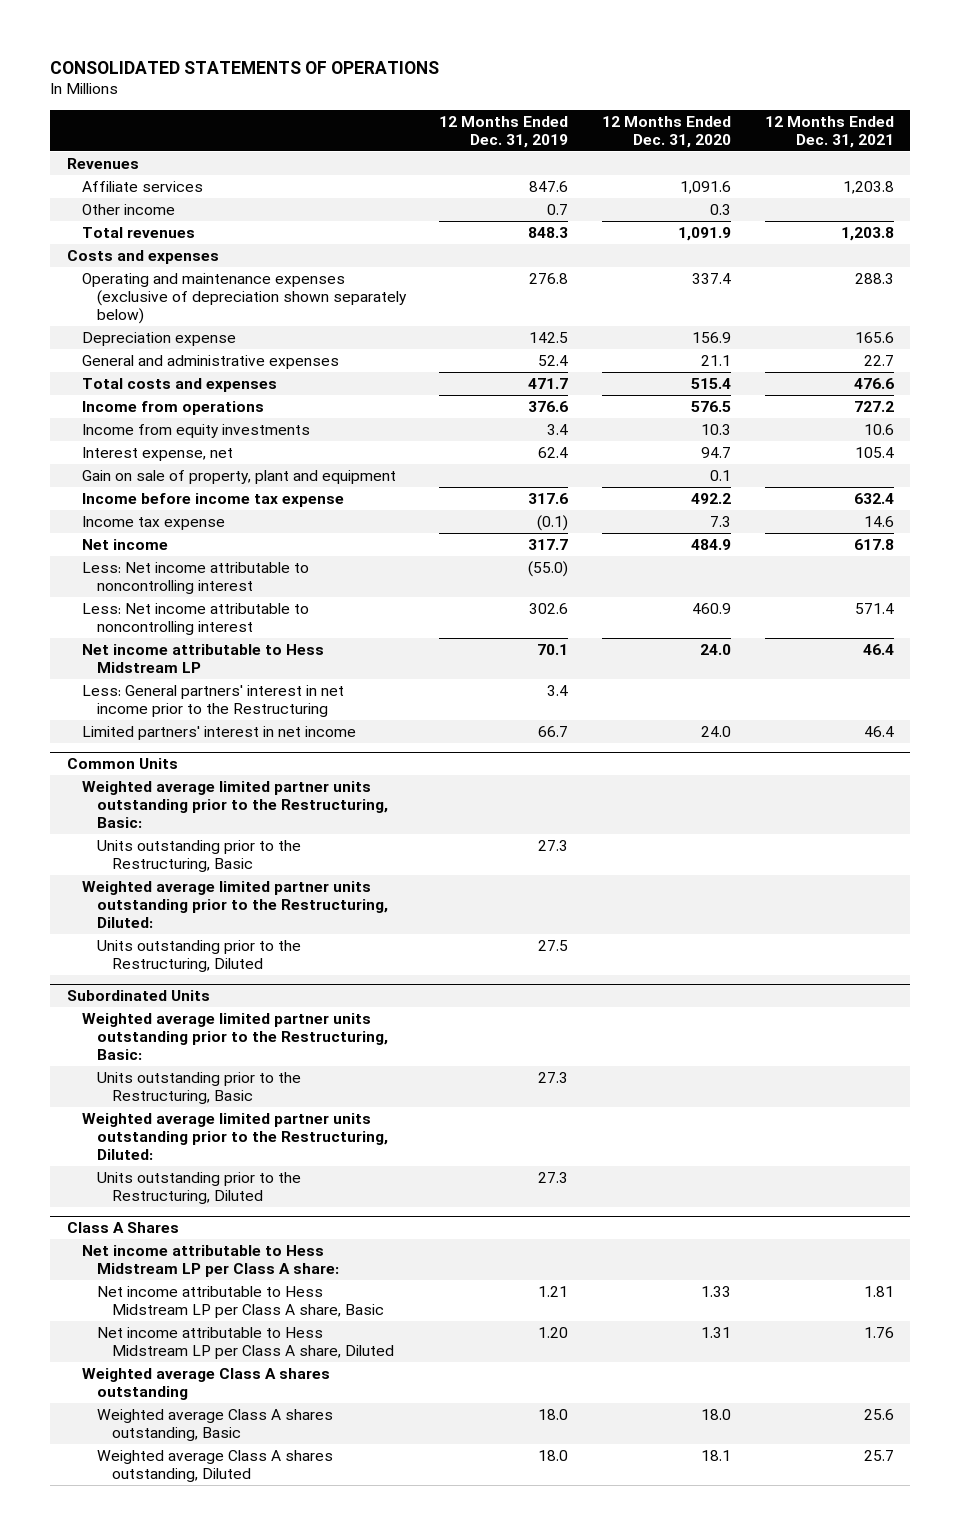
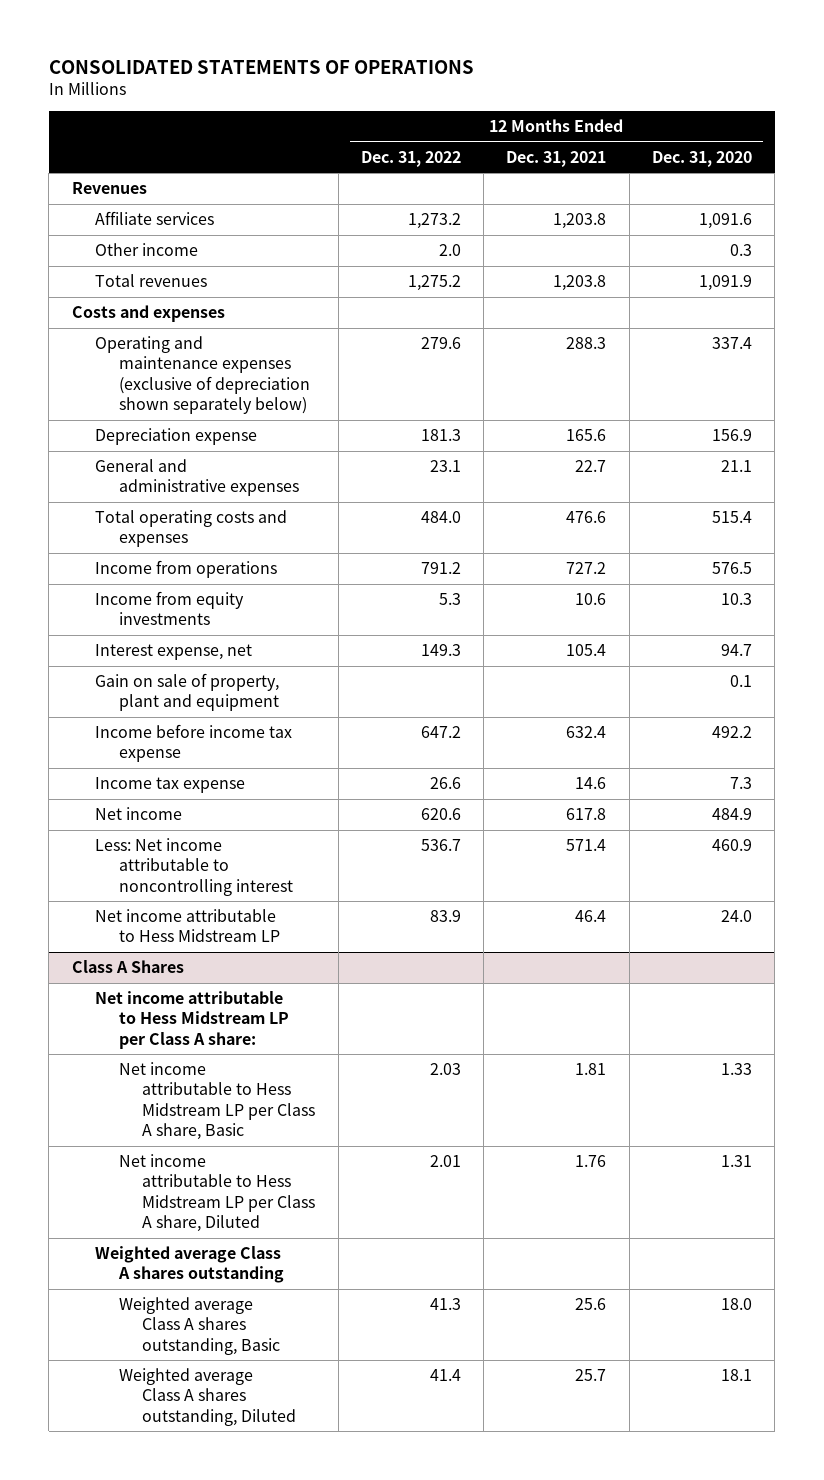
[439,115,569,148] 12 Months Ended Dec. 31, 2019 -> none
none -> [360,150,461,167] Dec. 31, 2022
[81,377,277,392] Total costs and expenses -> [95,510,288,548] Total operating costs and expenses
[81,561,309,594] Less: Net income attributable to noncontrolling interest -> none
[81,684,344,717] Less: General partners' interest in net income prior to the Restructuring -> none
[81,725,356,740] Limited partners' interest in net income -> none
[66,757,178,769] Common Units -> none
[81,780,388,828] Weighted average limited partner units outstanding prior to the Restructuring, Basic: -> none
[96,839,301,872] Units outstanding prior to the Restructuring, Basic -> none
[81,880,388,928] Weighted average limited partner units outstanding prior to the Restructuring, Diluted: -> none
[96,939,301,972] Units outstanding prior to the Restructuring, Diluted -> none
[66,989,210,1001] Subordinated Units -> none
[81,1012,388,1060] Weighted average limited partner units outstanding prior to the Restructuring, Basic: -> none
[96,1071,301,1104] Units outstanding prior to the Restructuring, Basic -> none
[81,1112,388,1160] Weighted average limited partner units outstanding prior to the Restructuring, Diluted: -> none
[96,1171,301,1204] Units outstanding prior to the Restructuring, Diluted -> none

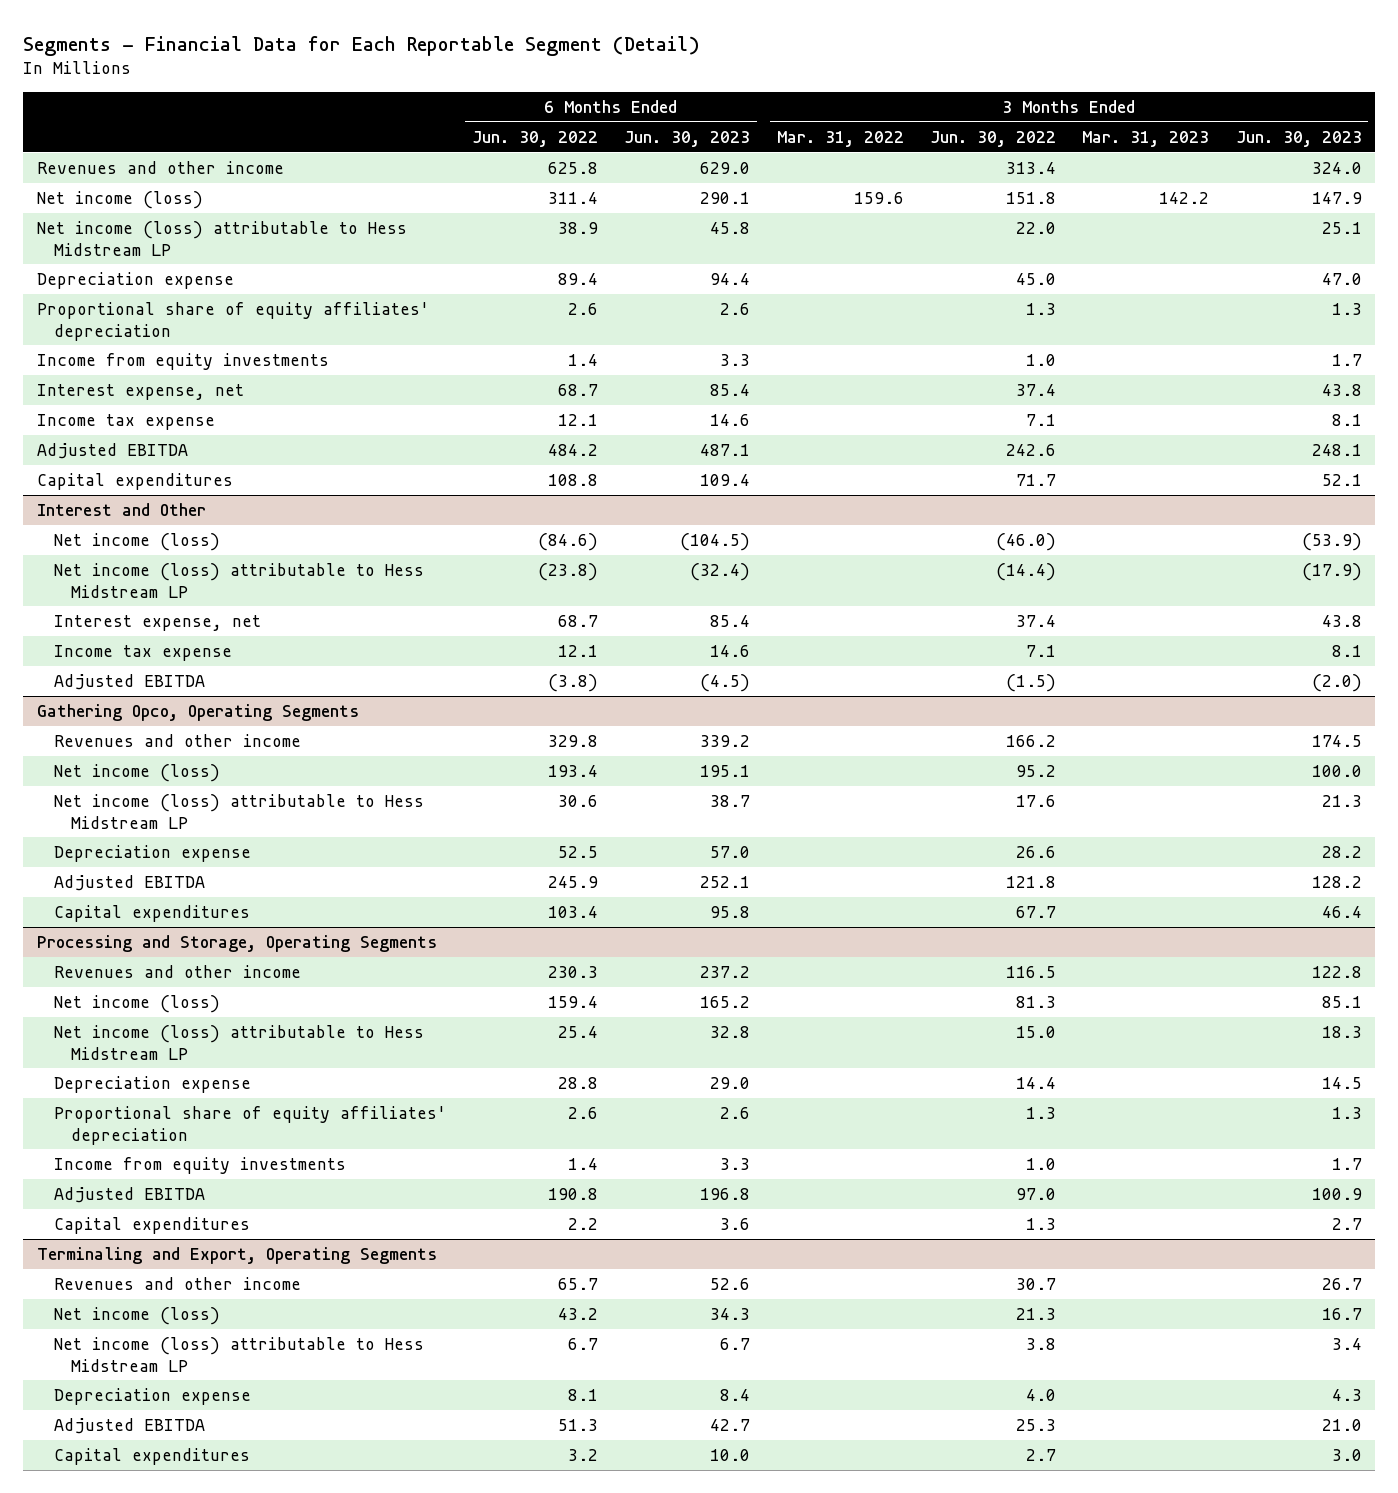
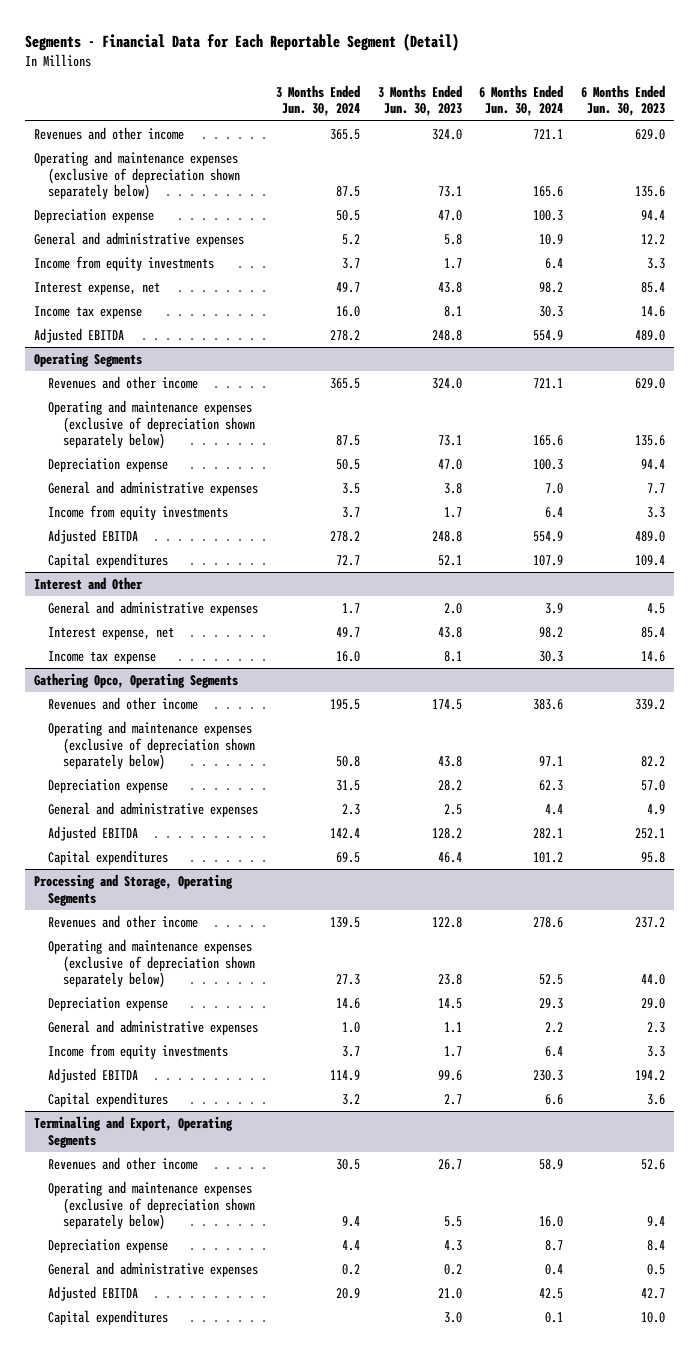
[471,130,598,147] Jun. 30, 2022 -> none
[776,130,904,147] Mar. 31, 2022 -> none
[929,130,1056,147] Jun. 30, 2022 -> none
[1082,130,1210,147] Mar. 31, 2023 -> none
none -> [276,84,361,117] 3 Months Ended Jun. 30, 2024
none -> [479,84,564,117] 6 Months Ended Jun. 30, 2024
[36,191,203,210] Net income (loss) -> none
[36,221,407,256] Net income (loss) attributable to Hess Midstream LP -> none
none -> [33,151,241,201] Operating and maintenance expenses (exclusive of depreciation shown separately below)
[36,302,429,341] Proportional share of equity affiliates' depreciation -> none
none -> [33,232,244,248] General and administrative expenses
[700,444,751,457] 487.1 -> [635,330,666,342] 489.0
[1311,444,1362,457] 248.1 -> [431,330,462,342] 248.8
none -> [33,352,142,368] Operating Segments
none -> [48,376,199,390] Revenues and other income
none -> [48,400,255,450] Operating and maintenance expenses (exclusive of depreciation shown separately below)
none -> [48,458,169,473] Depreciation expense
none -> [48,481,259,497] General and administrative expenses
none -> [48,505,229,521] Income from equity investments
none -> [48,529,139,545] Adjusted EBITDA
[53,533,220,552] Net income (loss) -> none
[53,563,424,598] Net income (loss) attributable to Hess Midstream LP -> none
none -> [48,601,259,617] General and administrative expenses
[53,674,205,691] Adjusted EBITDA -> none
[53,764,220,783] Net income (loss) -> none
[53,794,424,829] Net income (loss) attributable to Hess Midstream LP -> none
none -> [48,721,255,771] Operating and maintenance expenses (exclusive of depreciation shown separately below)
none -> [48,802,259,818] General and administrative expenses
[53,995,220,1014] Net income (loss) -> none
[53,1025,424,1060] Net income (loss) attributable to Hess Midstream LP -> none
none -> [48,939,255,989] Operating and maintenance expenses (exclusive of depreciation shown separately below)
[53,1106,446,1145] Proportional share of equity affiliates' depreciation -> none
none -> [48,1020,259,1036] General and administrative expenses
[700,1188,751,1201] 196.8 -> [635,1070,666,1082] 194.2
[1311,1188,1362,1201] 100.9 -> [437,1070,462,1082] 99.6
[53,1307,220,1326] Net income (loss) -> none
[53,1337,424,1372] Net income (loss) attributable to Hess Midstream LP -> none
none -> [48,1181,255,1231] Operating and maintenance expenses (exclusive of depreciation shown separately below)
none -> [48,1262,259,1278] General and administrative expenses

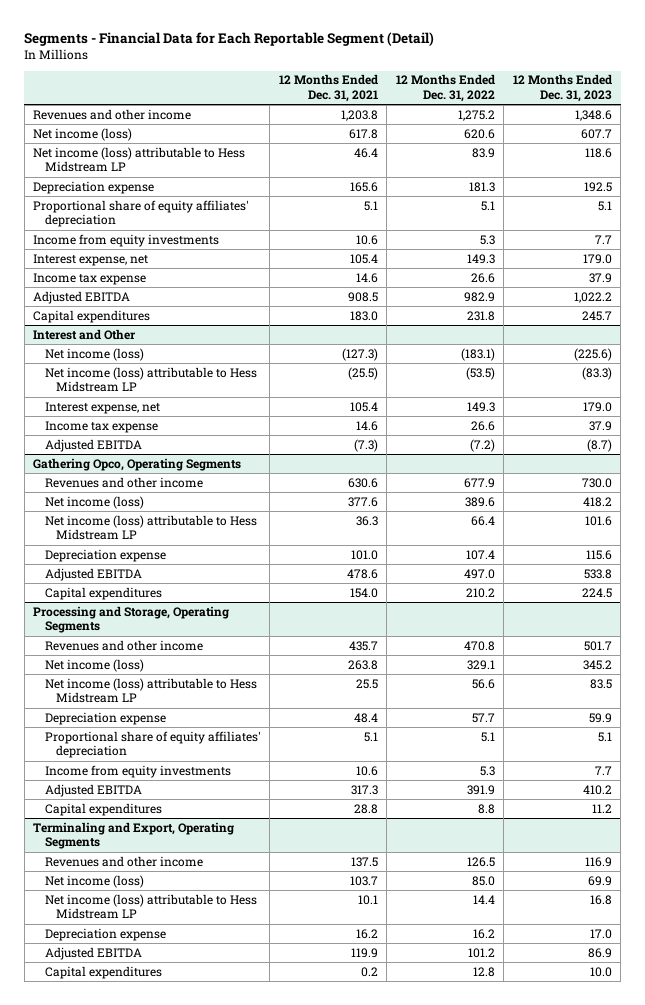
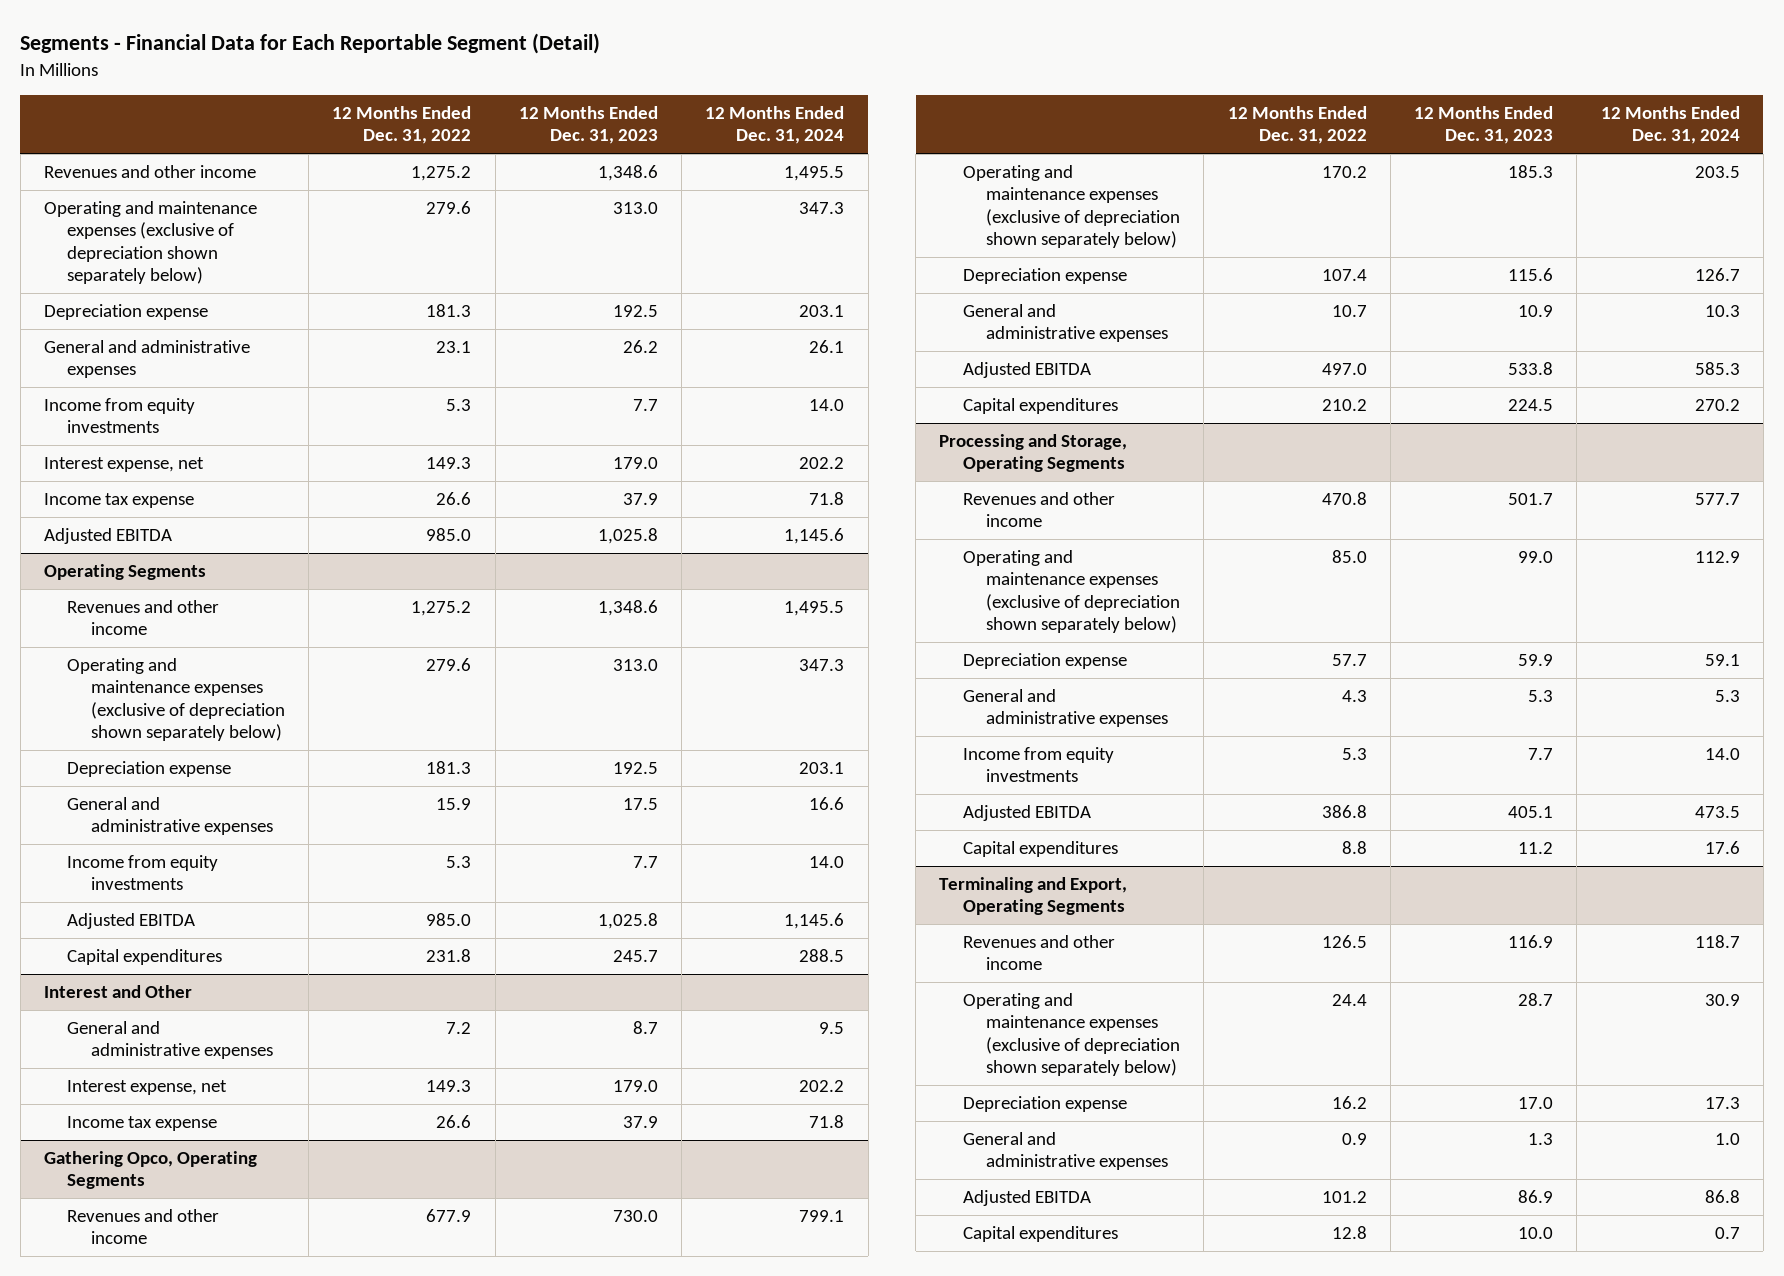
[278,74,378,103] 12 Months Ended Dec. 31, 2021 -> none
none -> [705,106,845,145] 12 Months Ended Dec. 31, 2024
[33,127,133,141] Net income (loss) -> none
[33,146,246,173] Net income (loss) attributable to Hess Midstream LP -> none
none -> [44,201,258,284] Operating and maintenance expenses (exclusive of depreciation shown separately below)
[33,199,250,228] Proportional share of equity affiliates' depreciation -> none
none -> [44,340,251,379] General and administrative expenses
[463,291,495,302] 982.9 -> [426,528,472,542] 985.0
[573,291,612,303] 1,022.2 -> [597,528,658,545] 1,025.8
none -> [44,564,207,581] Operating Segments
none -> [67,600,220,636] Revenues and other income
none -> [67,658,285,741] Operating and maintenance expenses (exclusive of depreciation shown separately below)
none -> [67,761,232,778] Depreciation expense
none -> [67,797,273,836] General and administrative expenses
none -> [67,855,219,891] Income from equity investments
none -> [67,913,196,930] Adjusted EBITDA
[44,347,144,361] Net income (loss) -> none
[44,366,257,393] Net income (loss) attributable to Hess Midstream LP -> none
none -> [67,1021,273,1060] General and administrative expenses
[44,438,142,452] Adjusted EBITDA -> none
[44,495,144,509] Net income (loss) -> none
[44,514,257,541] Net income (loss) attributable to Hess Midstream LP -> none
none -> [962,165,1181,248] Operating and maintenance expenses (exclusive of depreciation shown separately below)
none -> [962,304,1169,343] General and administrative expenses
[44,658,144,672] Net income (loss) -> none
[44,677,257,704] Net income (loss) attributable to Hess Midstream LP -> none
none -> [962,550,1181,633] Operating and maintenance expenses (exclusive of depreciation shown separately below)
[44,730,261,759] Proportional share of equity affiliates' depreciation -> none
none -> [962,689,1169,728] General and administrative expenses
[466,784,495,795] 391.9 -> [1321,805,1367,819] 386.8
[582,784,612,795] 410.2 -> [1508,806,1554,819] 405.1
[44,874,144,888] Net income (loss) -> none
[44,893,257,920] Net income (loss) attributable to Hess Midstream LP -> none
none -> [962,993,1181,1076] Operating and maintenance expenses (exclusive of depreciation shown separately below)
none -> [962,1132,1169,1171] General and administrative expenses

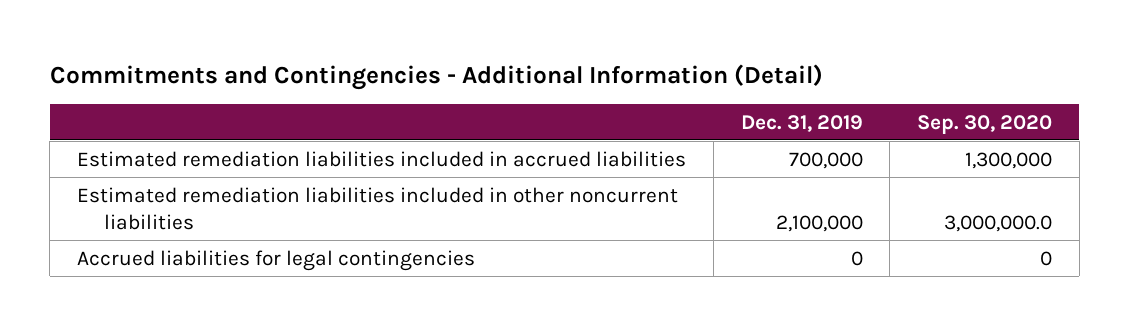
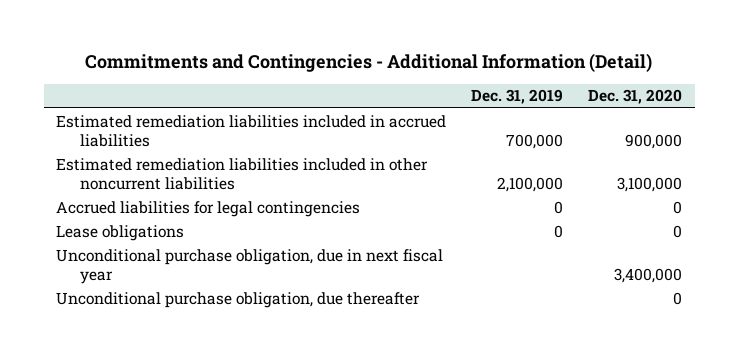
[917,114,1053,134] Sep. 30, 2020 -> none
none -> [588,89,683,105] Dec. 31, 2020
none -> [56,224,185,241] Lease obligations
none -> [56,248,444,285] Unconditional purchase obligation, due in next fiscal year
none -> [56,291,421,308] Unconditional purchase obligation, due thereafter

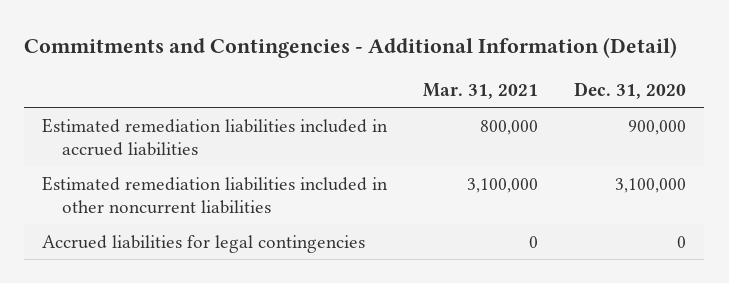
[471,89,564,105] Dec. 31, 2019 -> none
none -> [423,82,539,99] Mar. 31, 2021
[56,224,185,241] Lease obligations -> none
[56,248,444,285] Unconditional purchase obligation, due in next fiscal year -> none
[56,291,421,308] Unconditional purchase obligation, due thereafter -> none

